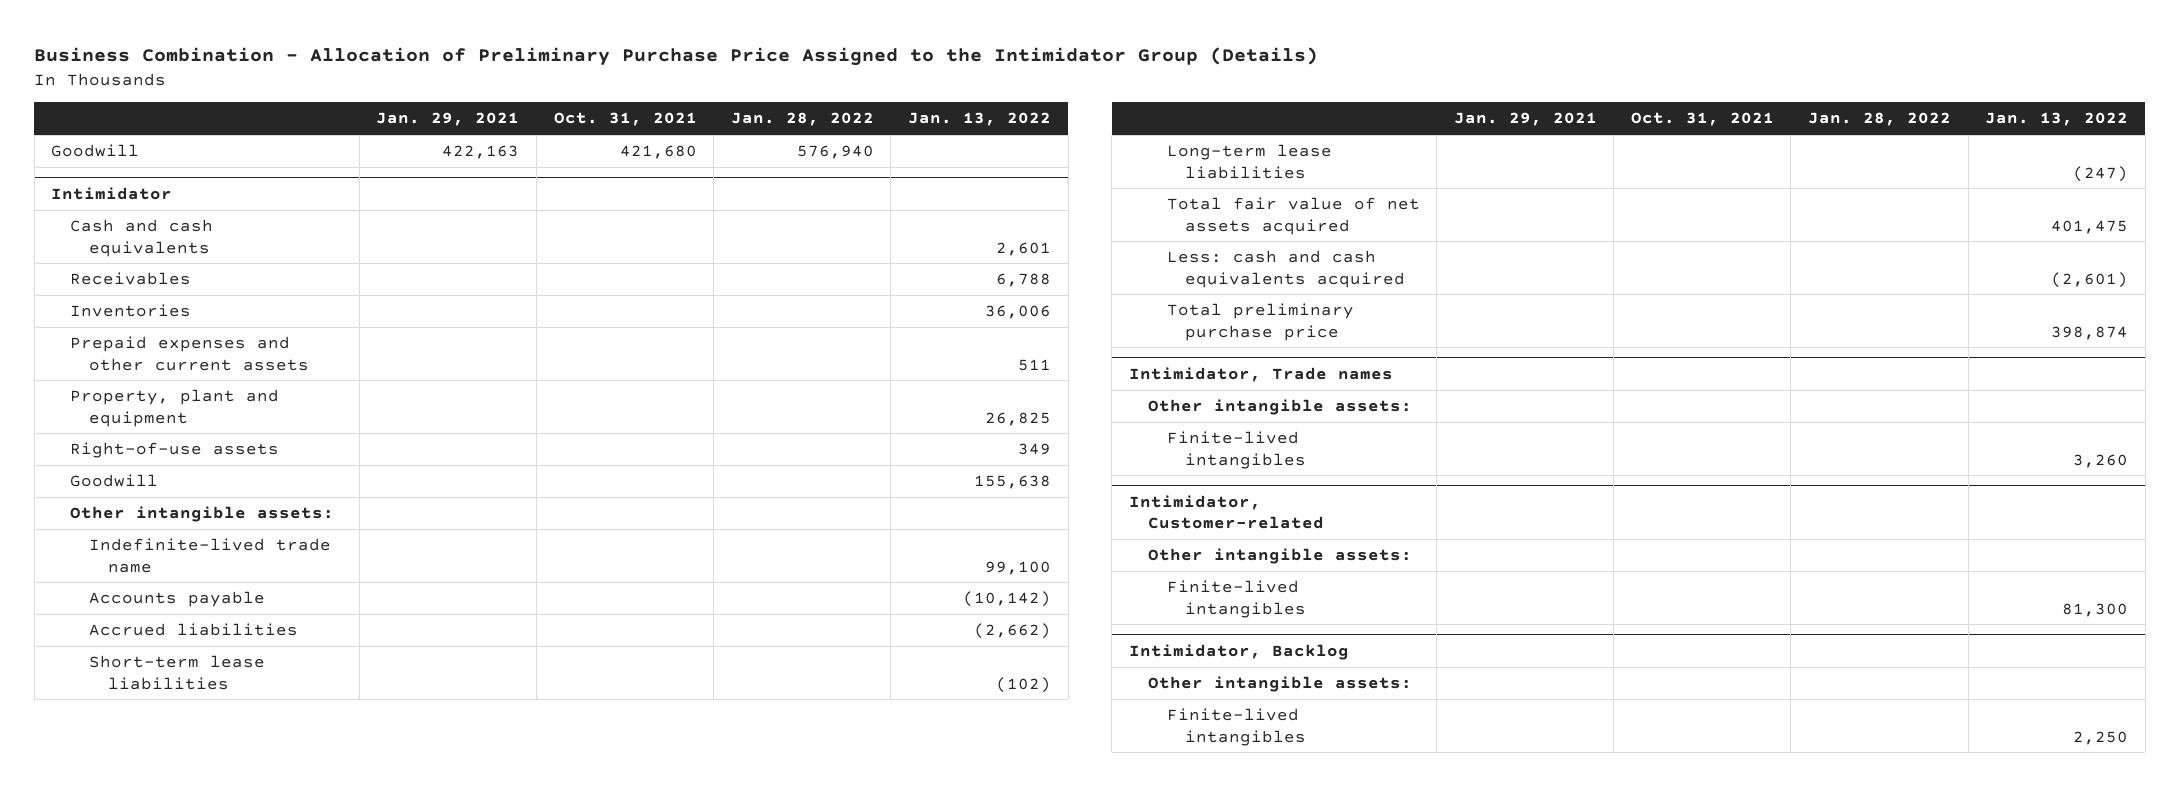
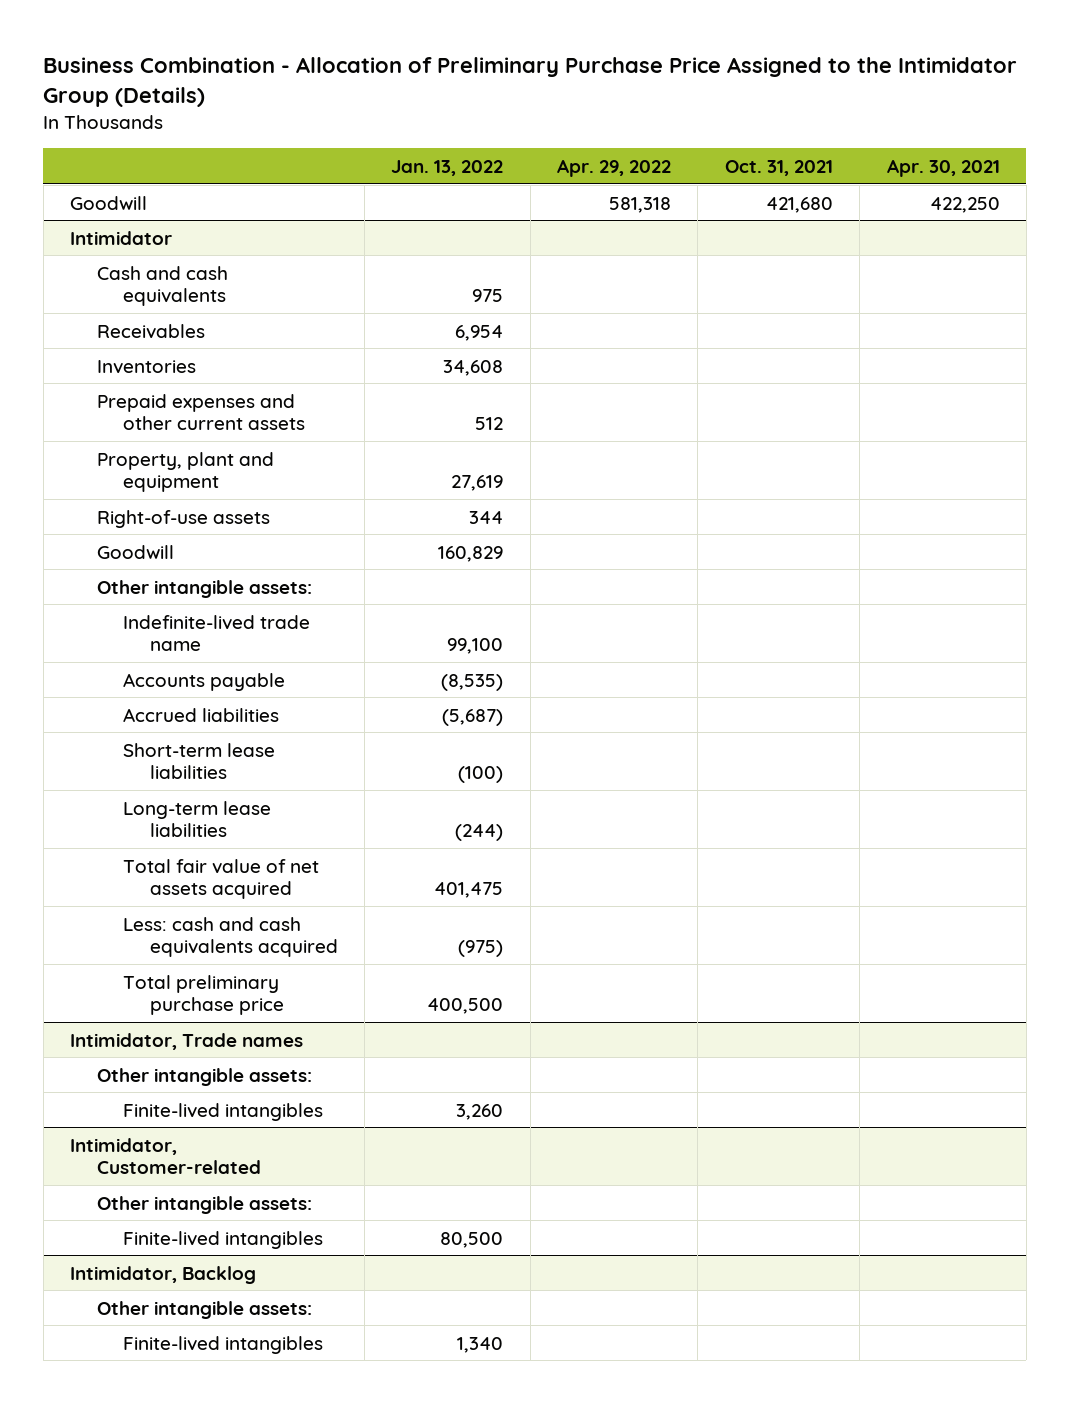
[376,112,520,127] Jan. 29, 2021 -> none
[730,112,874,127] Jan. 28, 2022 -> none
none -> [557,158,672,177] Apr. 29, 2022
none -> [886,158,1000,177] Apr. 30, 2021
[995,241,1051,256] 2,601 -> [472,289,504,303] 975
[995,273,1051,288] 6,788 -> [455,324,504,341] 6,954
[984,305,1051,320] 36,006 -> [443,359,504,376] 34,608
[1017,358,1051,371] 511 -> [475,417,504,431] 512
[984,411,1051,426] 26,825 -> [451,475,504,492] 27,619
[1017,443,1051,456] 349 -> [469,510,504,524] 344
[973,475,1051,490] 155,638 -> [438,545,504,562] 160,829
[962,591,1051,608] (10,142) -> [441,673,504,691] (8,535)
[973,623,1051,640] (2,662) -> [442,708,504,726] (5,687)
[995,676,1051,693] (102) -> [458,766,504,784] (100)
[2073,165,2129,182] (247) -> [455,824,504,842] (244)
[2051,271,2129,288] (2,601) -> [458,940,504,958] (975)
[2051,325,2129,340] 398,874 -> [427,998,504,1015] 400,500
[2062,602,2129,617] 81,300 -> [440,1231,504,1248] 80,500
[2073,730,2129,745] 2,250 -> [457,1336,504,1353] 1,340

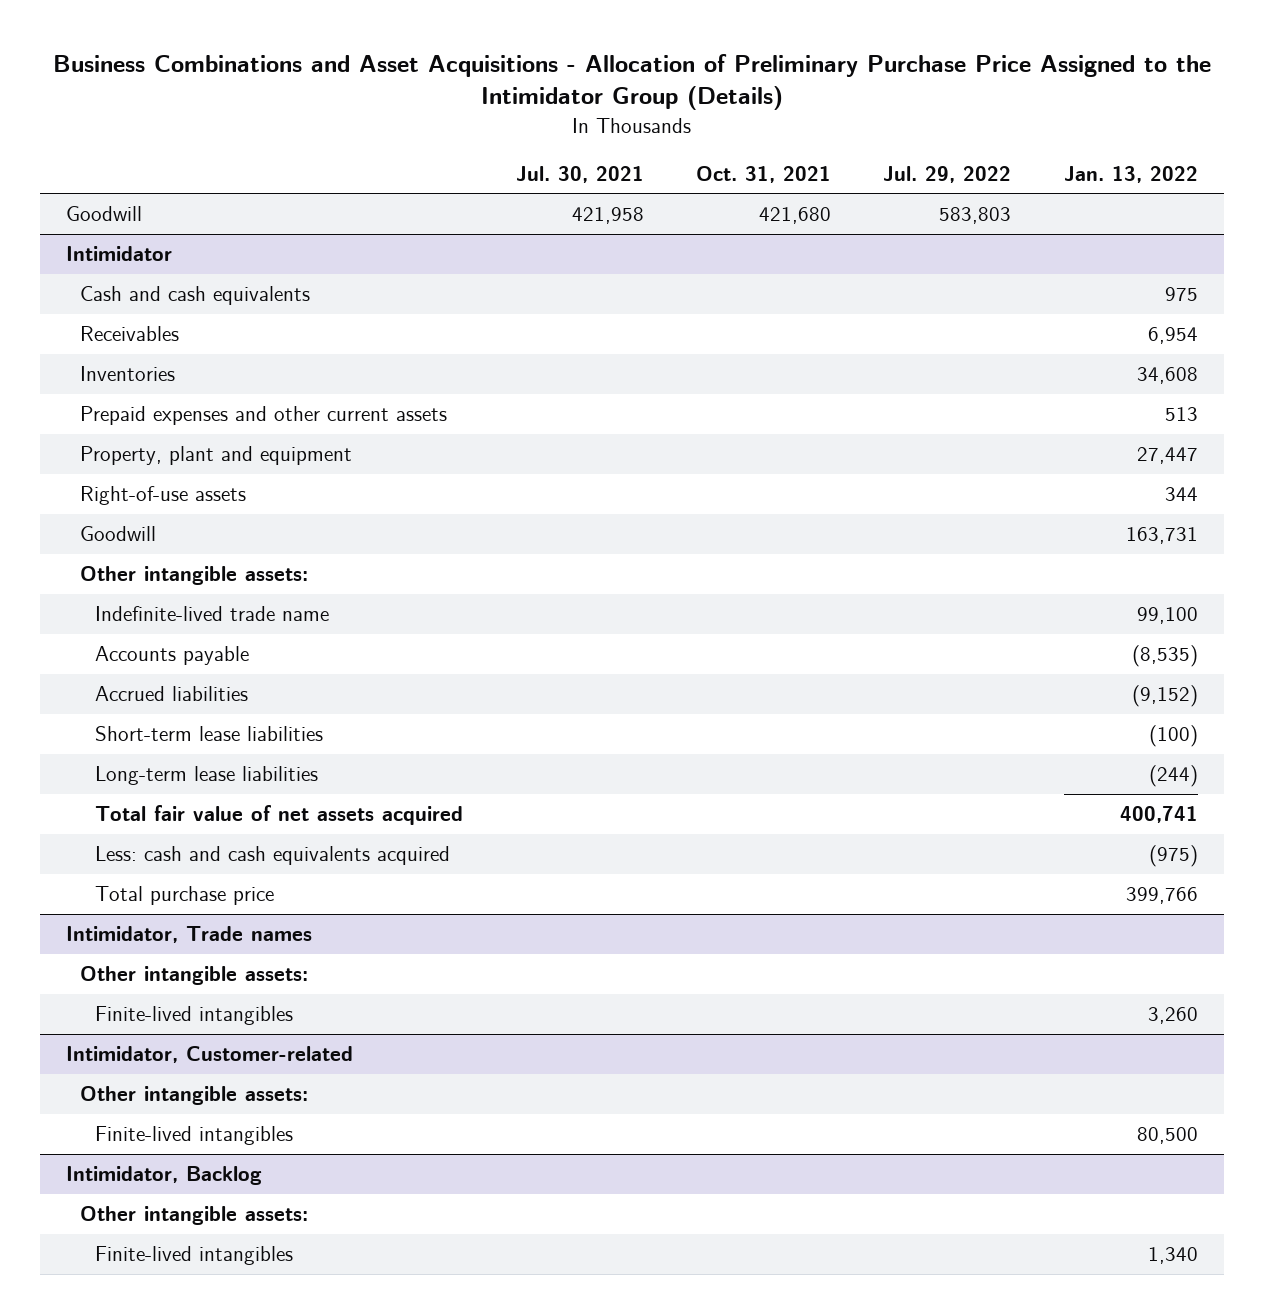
[43,57,1018,107] Business Combination - Allocation of Preliminary Purchase Price Assigned to the Intimidator Group (Details) -> [52,54,1211,111] Business Combinations and Asset Acquisitions - Allocation of Preliminary Purchase Price Assigned to the Intimidator Group (Details)
[557,158,672,177] Apr. 29, 2022 -> none
[886,158,1000,177] Apr. 30, 2021 -> none
none -> [515,165,644,183] Jul. 30, 2021
none -> [883,165,1012,183] Jul. 29, 2022
[475,417,504,431] 512 -> [1164,407,1198,422] 513
[451,475,504,492] 27,619 -> [1136,447,1198,465] 27,447
[438,545,504,562] 160,829 -> [1125,527,1198,545] 163,731
[442,708,504,726] (5,687) -> [1131,685,1198,708] (9,152)
[434,882,504,899] 401,475 -> [1119,806,1198,824] 400,741
[123,974,284,1016] Total preliminary purchase price -> [95,886,275,906] Total purchase price
[427,998,504,1015] 400,500 -> [1125,887,1198,905] 399,766

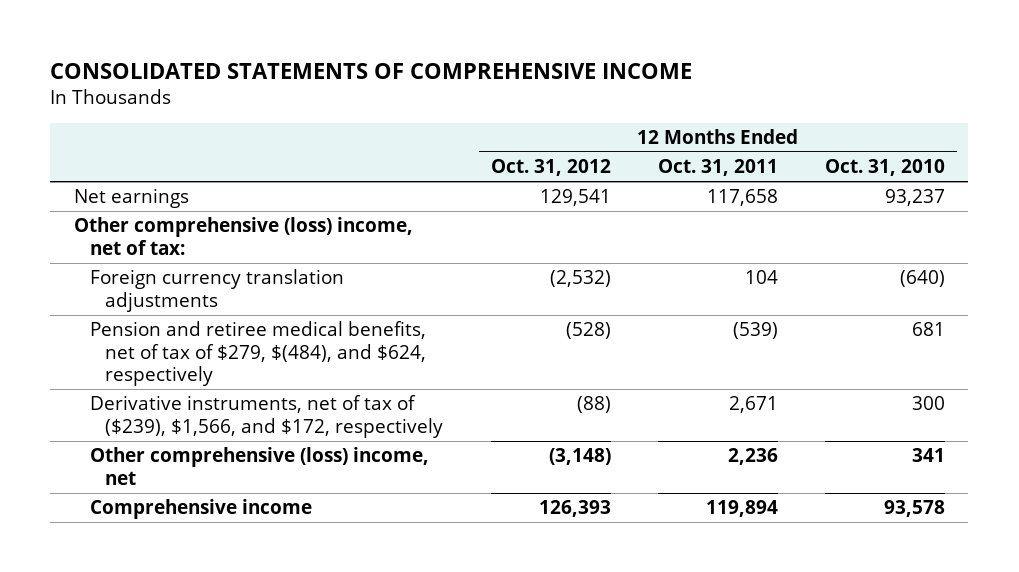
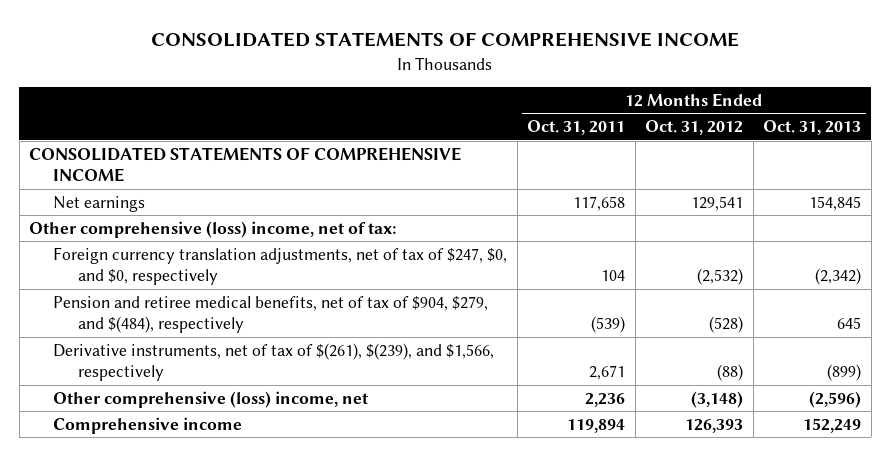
[824,159,945,177] Oct. 31, 2010 -> none
none -> [763,120,862,136] Oct. 31, 2013
none -> [29,146,462,183] CONSOLIDATED STATEMENTS OF COMPREHENSIVE INCOME
[89,269,344,312] Foreign currency translation adjustments -> [53,246,508,286] Foreign currency translation adjustments, net of tax of $247, $0, and $0, respectively
[89,321,427,387] Pension and retiree medical benefits, net of tax of $279, $(484), and $624, respectively -> [53,295,489,334] Pension and retiree medical benefits, net of tax of $904, $279, and $(484), respectively
[89,395,444,438] Derivative instruments, net of tax of ($239), $1,566, and $172, respectively -> [53,342,495,382] Derivative instruments, net of tax of $(261), $(239), and $1,566, respectively

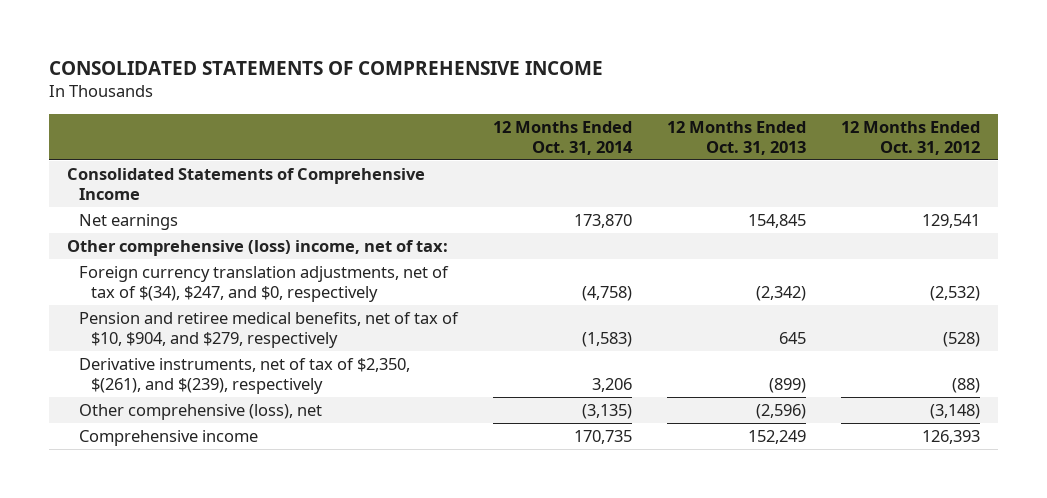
[527,120,626,136] Oct. 31, 2011 -> none
none -> [493,120,634,155] 12 Months Ended Oct. 31, 2014
[29,146,462,183] CONSOLIDATED STATEMENTS OF COMPREHENSIVE INCOME -> [66,167,425,200] Consolidated Statements of Comprehensive Income
[53,246,508,286] Foreign currency translation adjustments, net of tax of $247, $0, and $0, respectively -> [78,265,449,302] Foreign currency translation adjustments, net of tax of $(34), $247, and $0, respectively
[53,295,489,334] Pension and retiree medical benefits, net of tax of $904, $279, and $(484), respectively -> [78,311,459,348] Pension and retiree medical benefits, net of tax of $10, $904, and $279, respectively
[53,342,495,382] Derivative instruments, net of tax of $(261), $(239), and $1,566, respectively -> [78,357,410,394] Derivative instruments, net of tax of $2,350, $(261), and $(239), respectively
[53,390,369,408] Other comprehensive (loss) income, net -> [78,403,322,420] Other comprehensive (loss), net

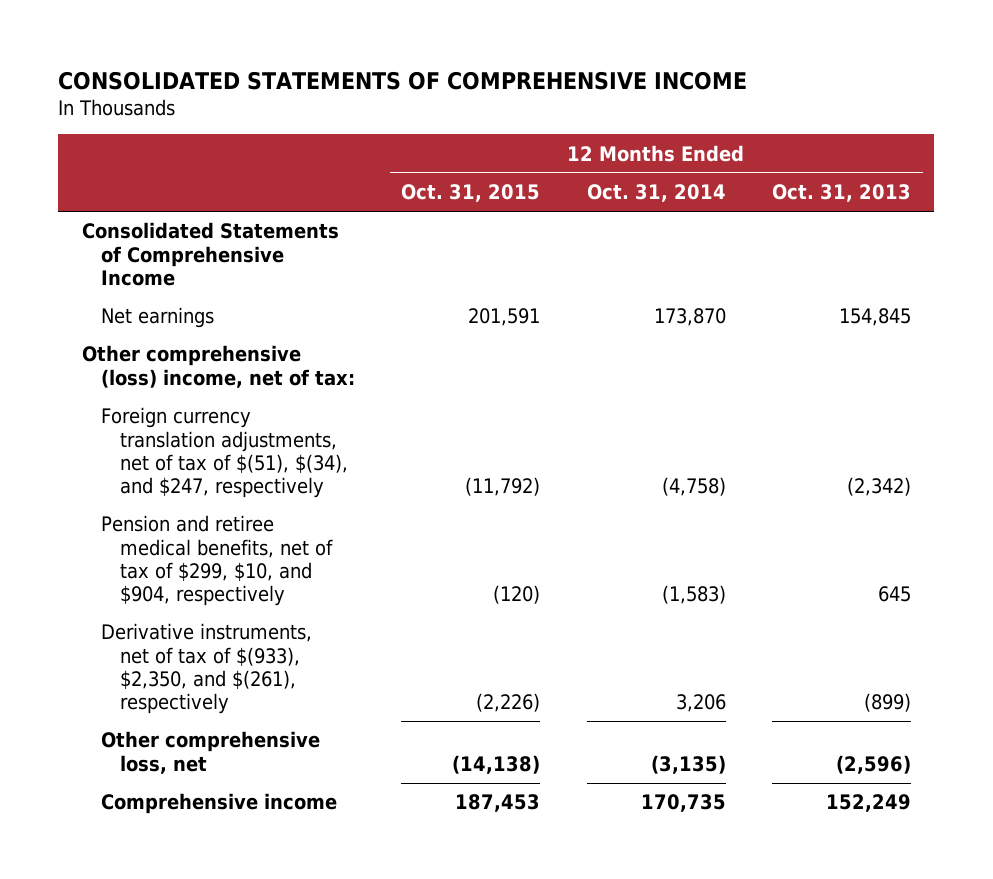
[841,120,981,155] 12 Months Ended Oct. 31, 2012 -> none
none -> [401,184,541,203] Oct. 31, 2015
[78,265,449,302] Foreign currency translation adjustments, net of tax of $(34), $247, and $0, respectively -> [100,407,349,499] Foreign currency translation adjustments, net of tax of $(51), $(34), and $247, respectively
[78,311,459,348] Pension and retiree medical benefits, net of tax of $10, $904, and $279, respectively -> [100,515,334,607] Pension and retiree medical benefits, net of tax of $299, $10, and $904, respectively
[78,357,410,394] Derivative instruments, net of tax of $2,350, $(261), and $(239), respectively -> [100,623,312,715] Derivative instruments, net of tax of $(933), $2,350, and $(261), respectively
[78,403,322,420] Other comprehensive (loss), net -> [100,731,320,774] Other comprehensive loss, net

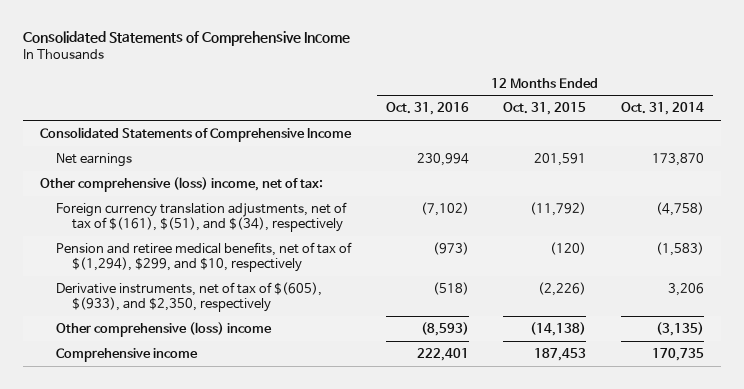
[58,70,748,90] CONSOLIDATED STATEMENTS OF COMPREHENSIVE INCOME -> [23,31,351,47] Consolidated Statements of Comprehensive Income
[772,184,912,203] Oct. 31, 2013 -> none
none -> [385,102,469,116] Oct. 31, 2016
[100,407,349,499] Foreign currency translation adjustments, net of tax of $(51), $(34), and $247, respectively -> [56,201,348,233] Foreign currency translation adjustments, net of tax of $(161), $(51), and $(34), respectively
[100,515,334,607] Pension and retiree medical benefits, net of tax of $299, $10, and $904, respectively -> [56,241,353,273] Pension and retiree medical benefits, net of tax of $(1,294), $299, and $10, respectively
[100,623,312,715] Derivative instruments, net of tax of $(933), $2,350, and $(261), respectively -> [56,281,323,313] Derivative instruments, net of tax of $(605), $(933), and $2,350, respectively
[100,731,320,774] Other comprehensive loss, net -> [56,321,273,337] Other comprehensive (loss) income

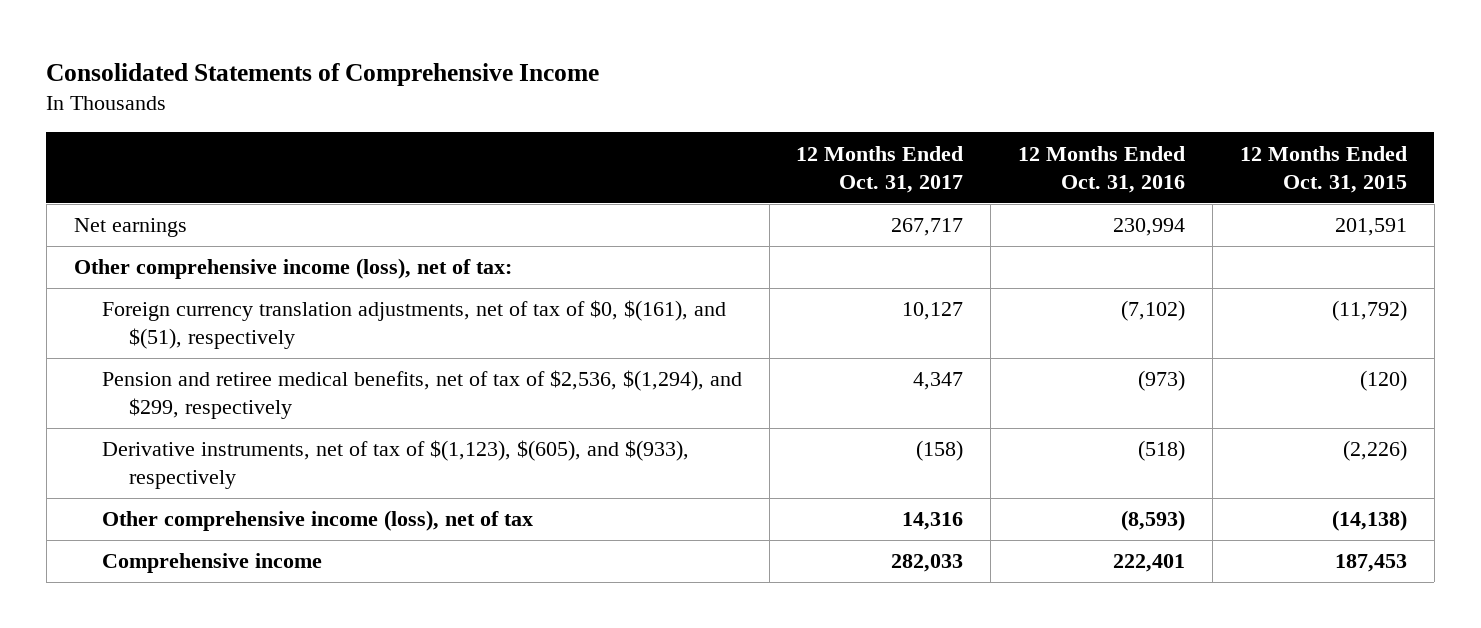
[620,102,704,116] Oct. 31, 2014 -> none
none -> [796,145,964,193] 12 Months Ended Oct. 31, 2017
[40,126,353,142] Consolidated Statements of Comprehensive Income -> none
[40,176,324,192] Other comprehensive (loss) income, net of tax: -> [73,258,512,280] Other comprehensive income (loss), net of tax:
[56,201,348,233] Foreign currency translation adjustments, net of tax of $(161), $(51), and $(34), respectively -> [101,300,726,350] Foreign currency translation adjustments, net of tax of $0, $(161), and $(51), respectively
[56,241,353,273] Pension and retiree medical benefits, net of tax of $(1,294), $299, and $10, respectively -> [101,370,742,420] Pension and retiree medical benefits, net of tax of $2,536, $(1,294), and $299, respectively
[56,281,323,313] Derivative instruments, net of tax of $(605), $(933), and $2,350, respectively -> [101,440,689,490] Derivative instruments, net of tax of $(1,123), $(605), and $(933), respectively
[56,321,273,337] Other comprehensive (loss) income -> [101,510,533,532] Other comprehensive income (loss), net of tax

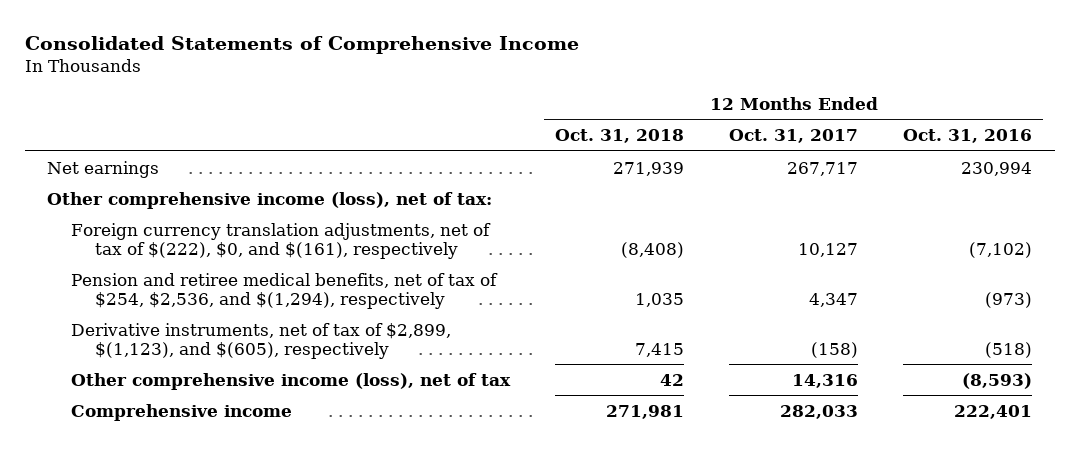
[1239,145,1407,193] 12 Months Ended Oct. 31, 2015 -> none
none -> [555,129,685,144] Oct. 31, 2018
[101,300,726,350] Foreign currency translation adjustments, net of tax of $0, $(161), and $(51), respectively -> [71,222,492,259] Foreign currency translation adjustments, net of tax of $(222), $0, and $(161), respectively
[101,370,742,420] Pension and retiree medical benefits, net of tax of $2,536, $(1,294), and $299, respectively -> [71,272,499,309] Pension and retiree medical benefits, net of tax of $254, $2,536, and $(1,294), respectively
[101,440,689,490] Derivative instruments, net of tax of $(1,123), $(605), and $(933), respectively -> [71,322,452,359] Derivative instruments, net of tax of $2,899, $(1,123), and $(605), respectively

